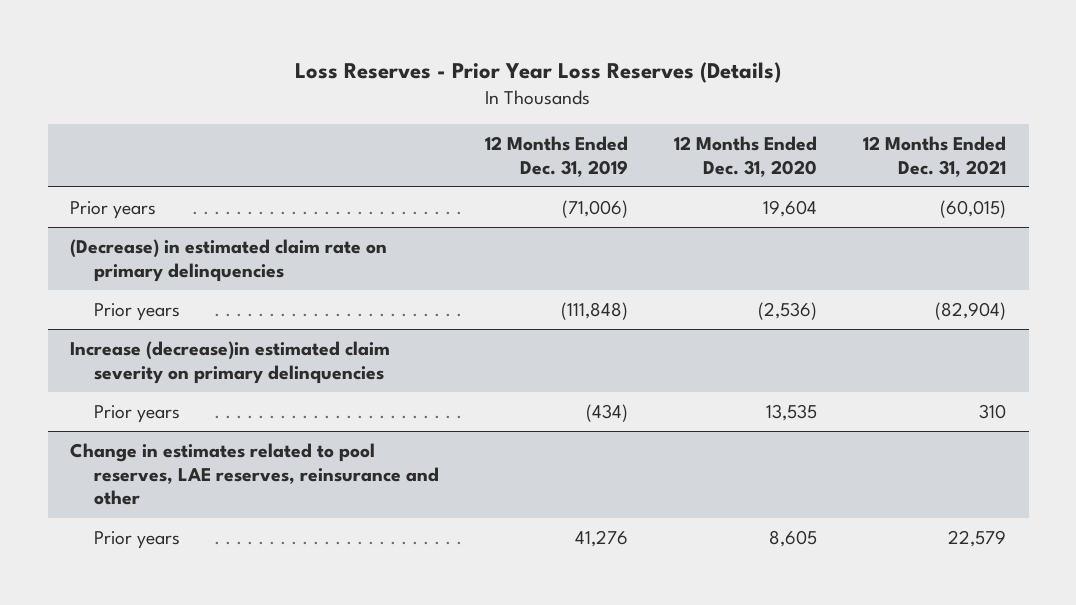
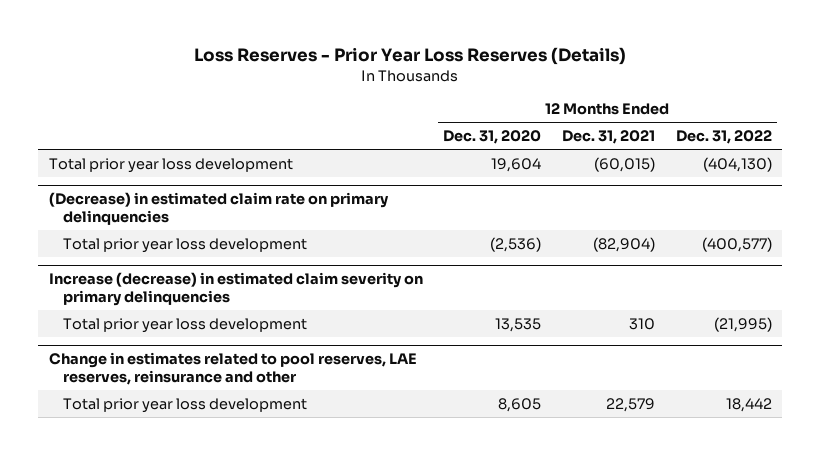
[484,136,628,177] 12 Months Ended Dec. 31, 2019 -> none
none -> [675,130,772,145] Dec. 31, 2022
[70,200,157,219] Prior years -> [48,157,293,173] Total prior year loss development
[93,302,180,321] Prior years -> [63,237,308,253] Total prior year loss development
[70,340,391,384] Increase (decrease)in estimated claim severity on primary delinquencies -> [48,272,423,306] Increase (decrease) in estimated claim severity on primary delinquencies
[93,404,180,423] Prior years -> [63,317,308,333] Total prior year loss development
[93,530,180,549] Prior years -> [63,397,308,413] Total prior year loss development

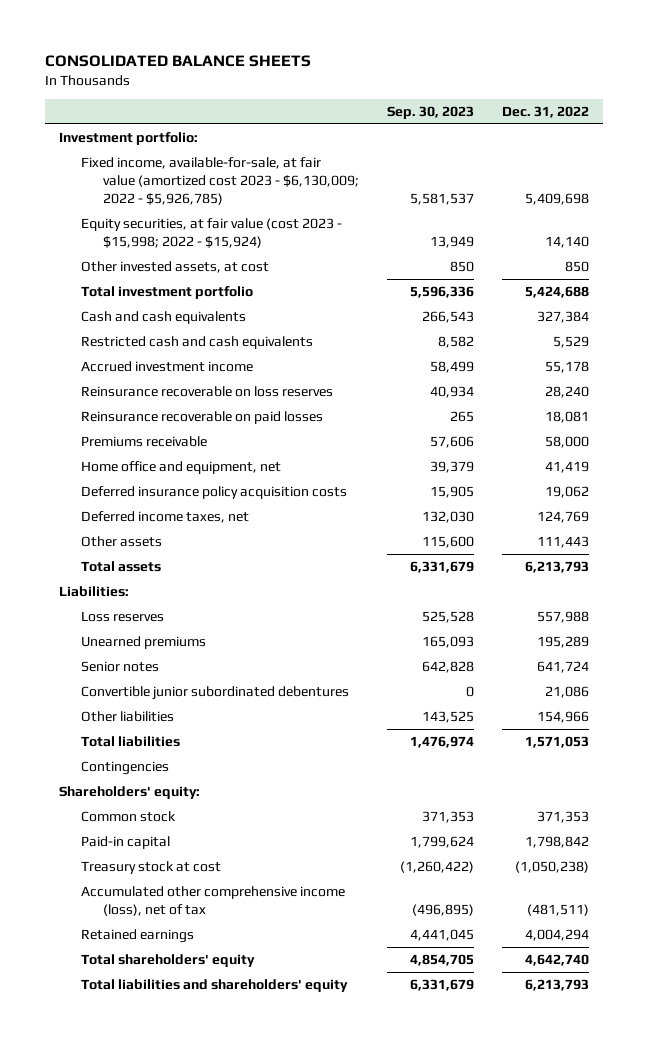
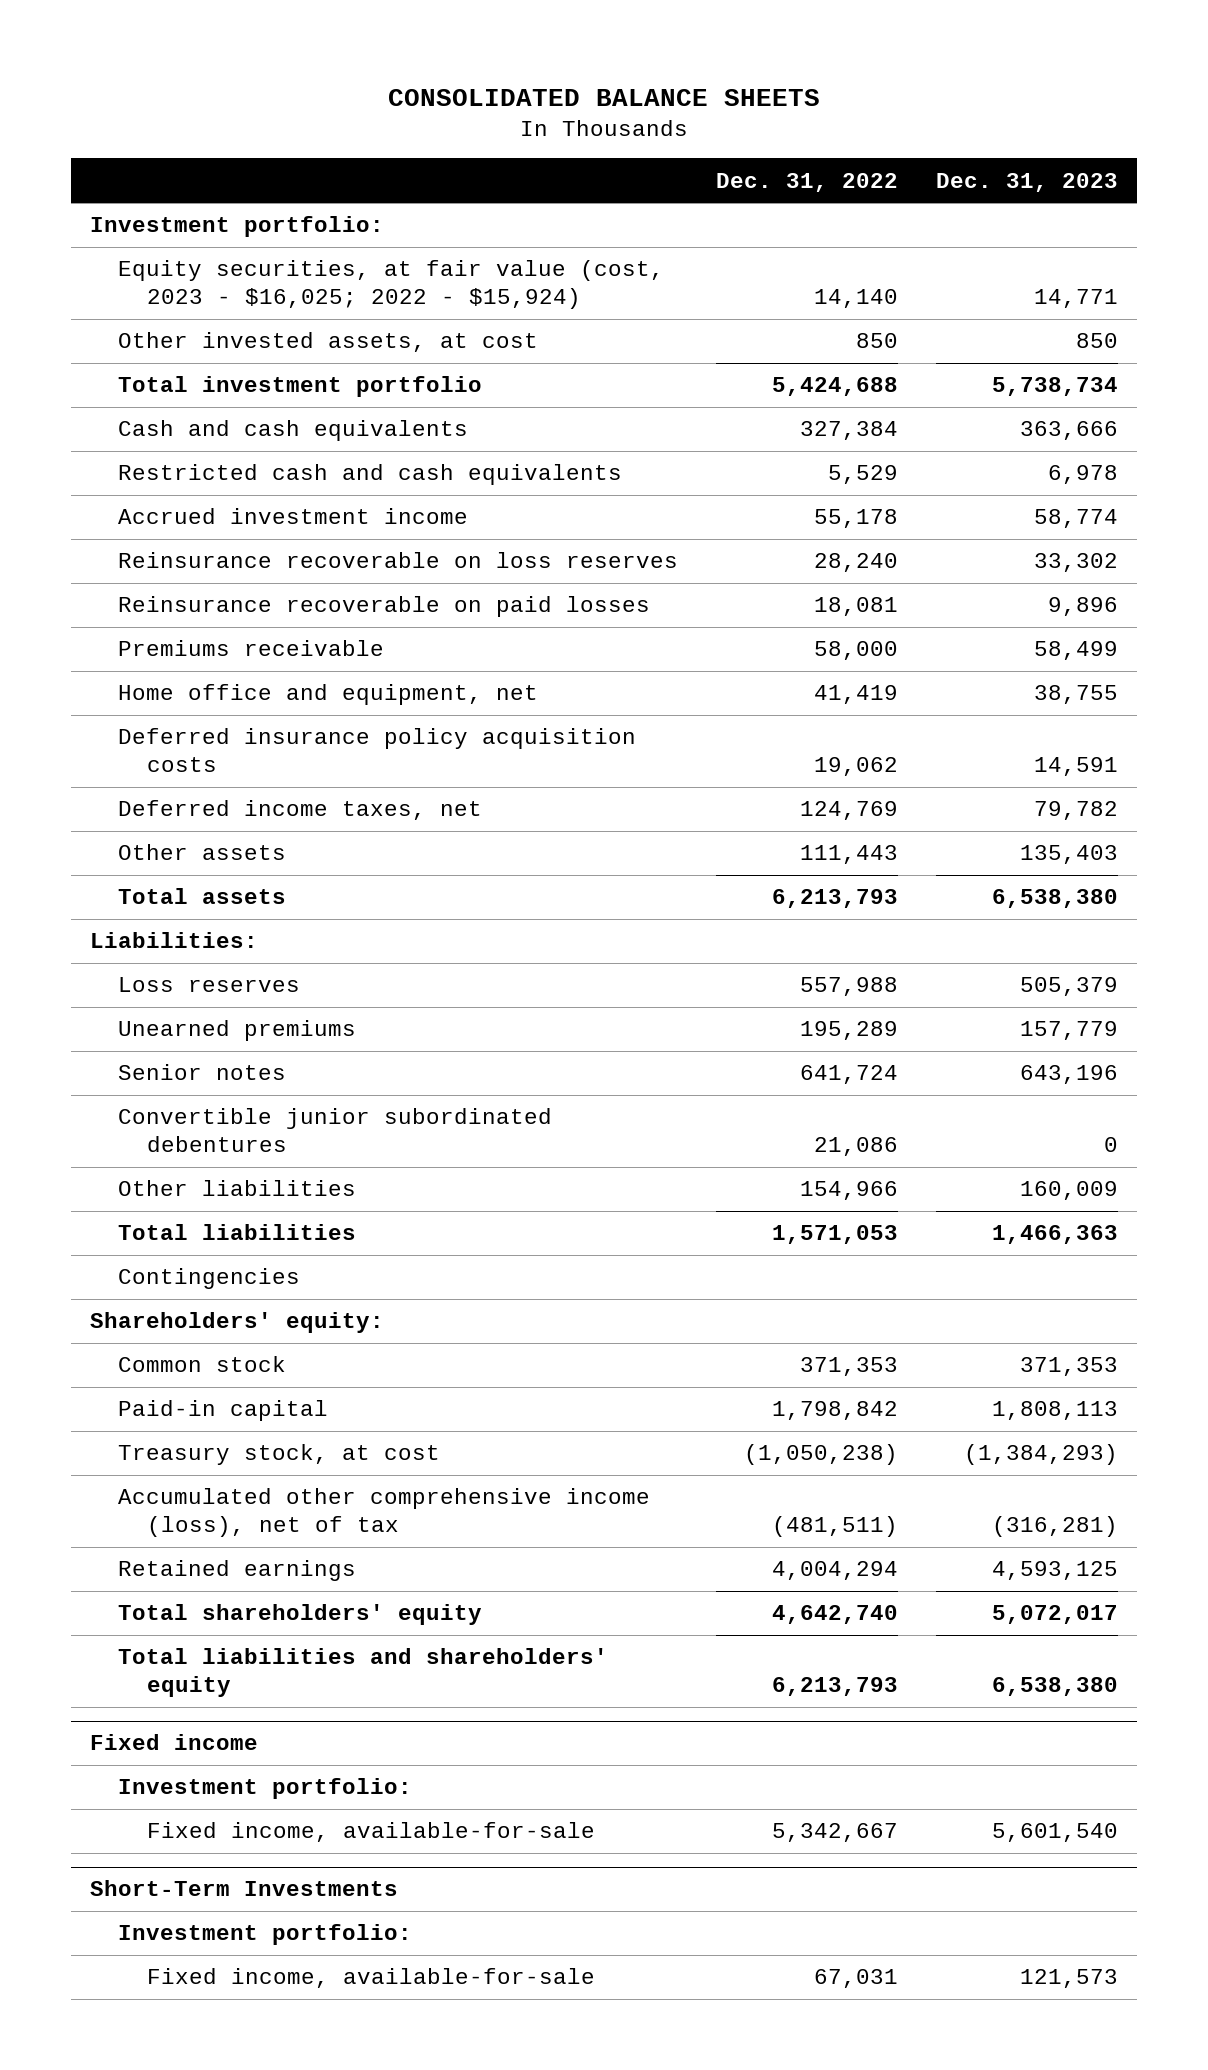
[386,105,474,119] Sep. 30, 2023 -> none
none -> [936,172,1119,192] Dec. 31, 2023
[80,156,359,205] Fixed income, available-for-sale, at fair value (amortized cost 2023 - $6,130,009; 2022 - $5,926,785) -> none
[80,217,342,248] Equity securities, at fair value (cost 2023 - $15,998; 2022 - $15,924) -> [118,260,665,310] Equity securities, at fair value (cost, 2023 - $16,025; 2022 - $15,924)
[80,860,221,874] Treasury stock at cost -> [118,1444,441,1466] Treasury stock, at cost
none -> [89,1734,258,1751] Fixed income
none -> [118,1778,413,1800] Investment portfolio:
none -> [146,1822,595,1843] Fixed income, available-for-sale
none -> [89,1880,398,1897] Short-Term Investments
none -> [118,1924,413,1946] Investment portfolio:
none -> [146,1968,595,1989] Fixed income, available-for-sale

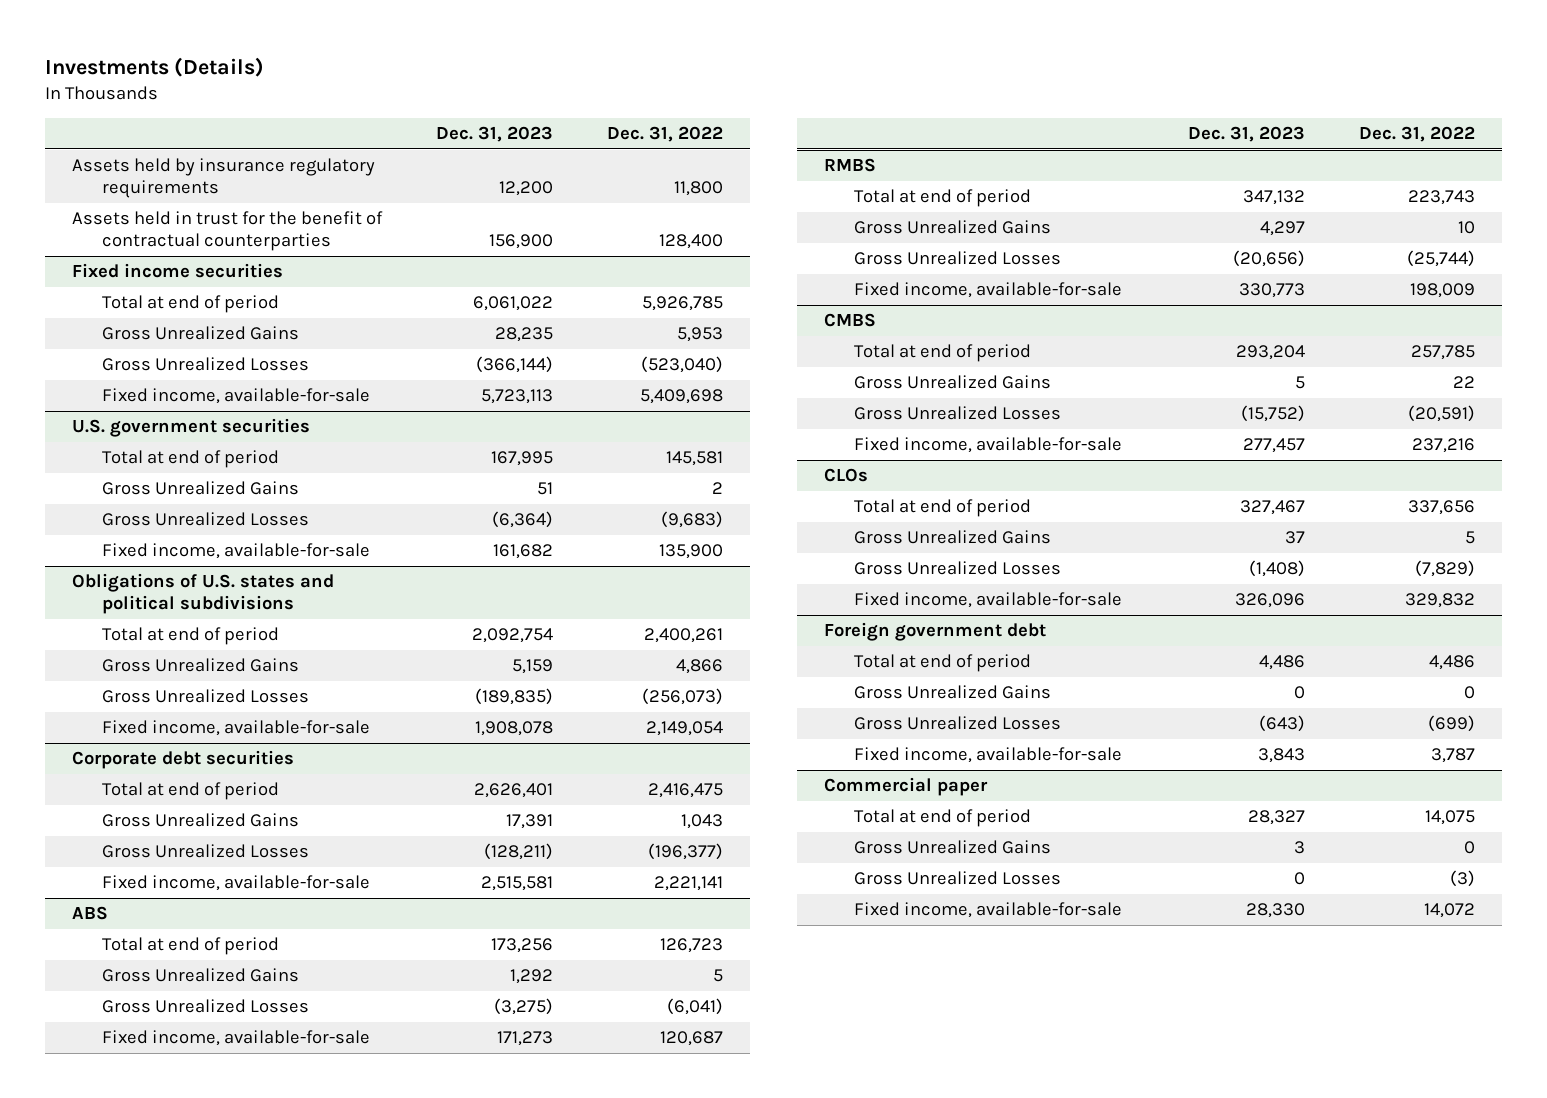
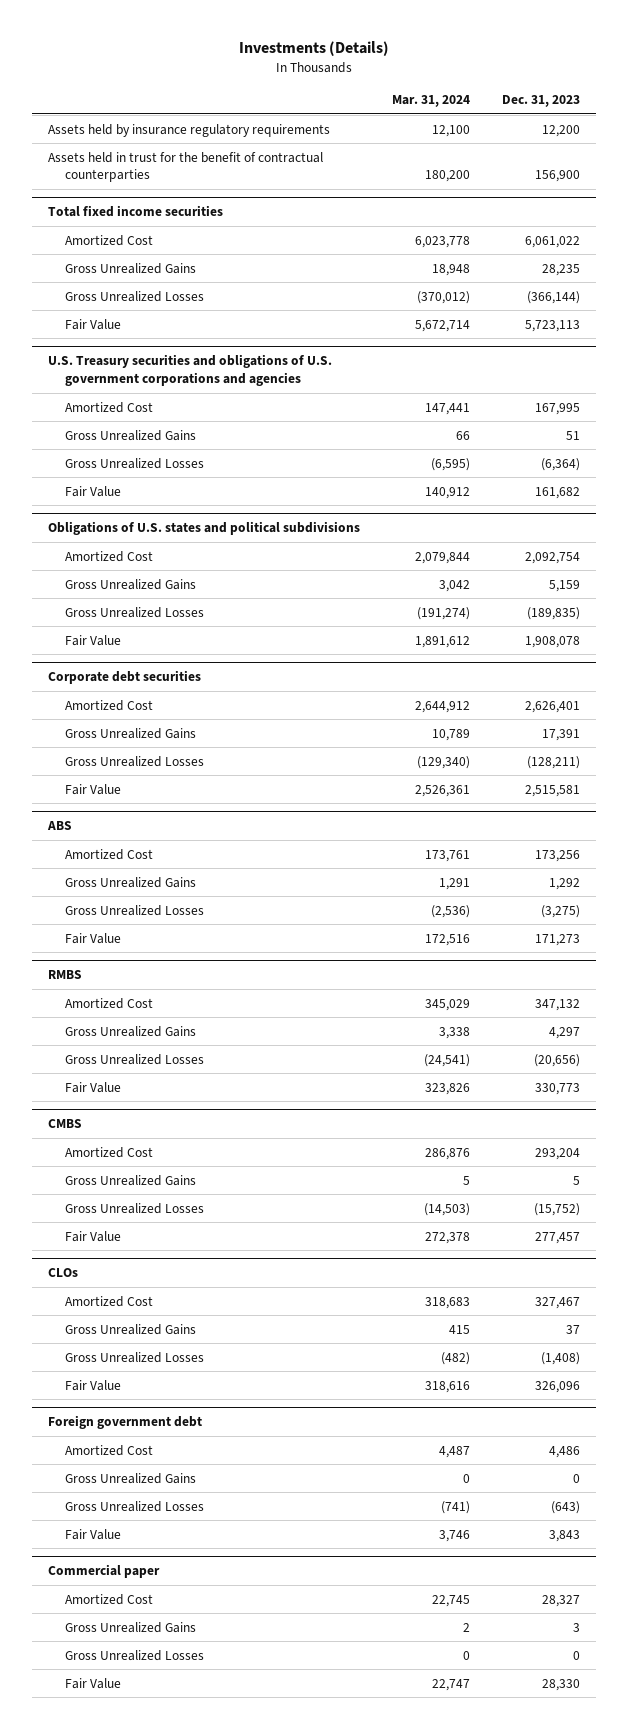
[607,126,724,143] Dec. 31, 2022 -> none
none -> [392,95,471,108] Mar. 31, 2024
[72,263,284,279] Fixed income securities -> [48,205,224,218] Total fixed income securities
[101,295,279,314] Total at end of period -> [65,234,154,246] Amortized Cost
[101,388,370,405] Fixed income, available-for-sale -> [65,318,122,330] Fair Value
[72,418,311,438] U.S. government securities -> [48,354,333,387] U.S. Treasury securities and obligations of U.S. government corporations and agencies
[101,450,279,469] Total at end of period -> [65,401,154,413] Amortized Cost
[101,543,370,560] Fixed income, available-for-sale -> [65,485,122,497] Fair Value
[101,627,279,646] Total at end of period -> [65,550,154,562] Amortized Cost
[101,720,370,737] Fixed income, available-for-sale -> [65,634,122,646] Fair Value
[101,782,279,801] Total at end of period -> [65,699,154,711] Amortized Cost
[101,875,370,892] Fixed income, available-for-sale -> [65,783,122,795] Fair Value
[101,937,279,956] Total at end of period -> [65,848,154,860] Amortized Cost
[101,1030,370,1047] Fixed income, available-for-sale -> [65,932,122,944] Fair Value
[853,189,1031,208] Total at end of period -> [65,997,154,1009] Amortized Cost
[853,282,1122,299] Fixed income, available-for-sale -> [65,1081,122,1093] Fair Value
[853,344,1031,363] Total at end of period -> [65,1146,154,1158] Amortized Cost
[853,437,1122,454] Fixed income, available-for-sale -> [65,1230,122,1242] Fair Value
[853,499,1031,518] Total at end of period -> [65,1295,154,1307] Amortized Cost
[853,592,1122,609] Fixed income, available-for-sale -> [65,1379,122,1391] Fair Value
[853,654,1031,673] Total at end of period -> [65,1444,154,1456] Amortized Cost
[853,747,1122,764] Fixed income, available-for-sale -> [65,1528,122,1540] Fair Value
[853,809,1031,828] Total at end of period -> [65,1593,154,1605] Amortized Cost
[853,902,1122,919] Fixed income, available-for-sale -> [65,1677,122,1689] Fair Value

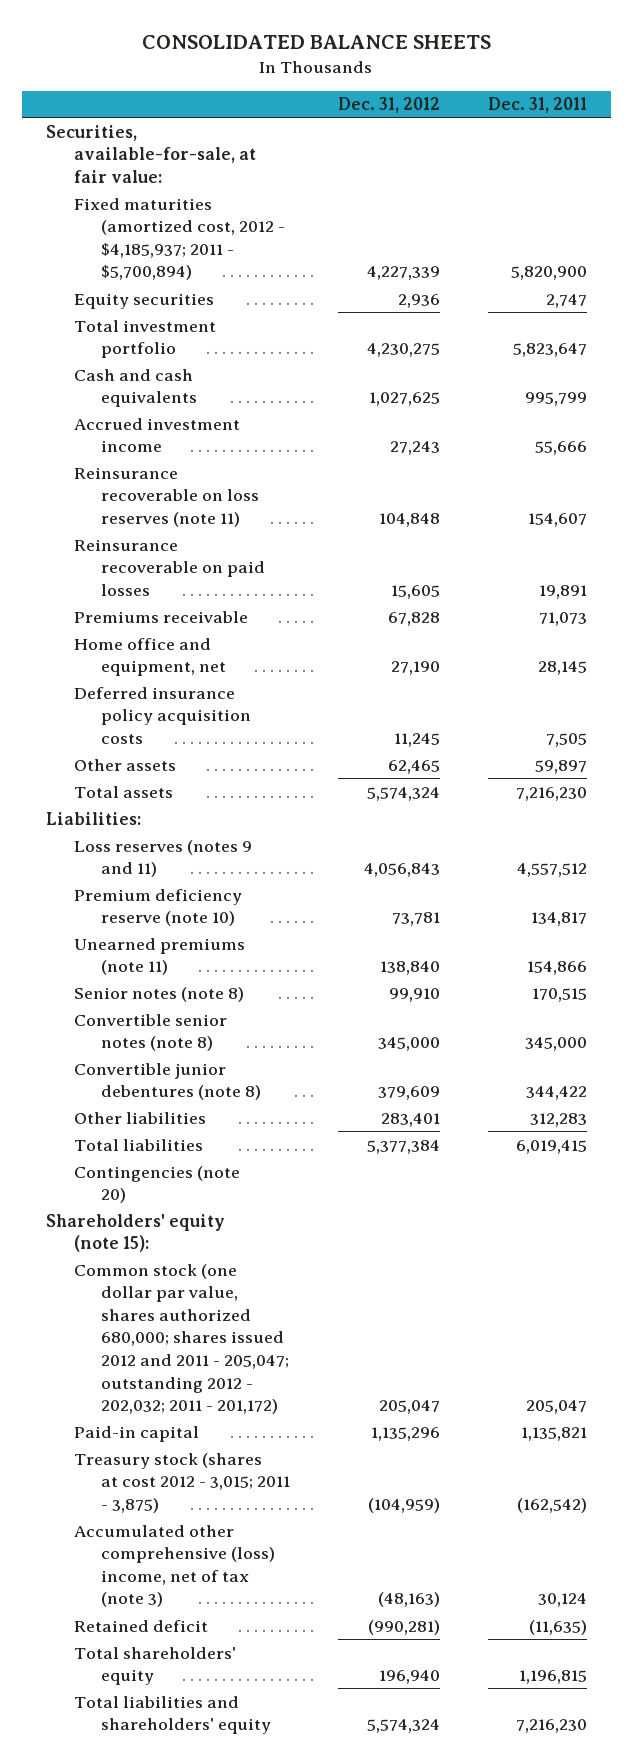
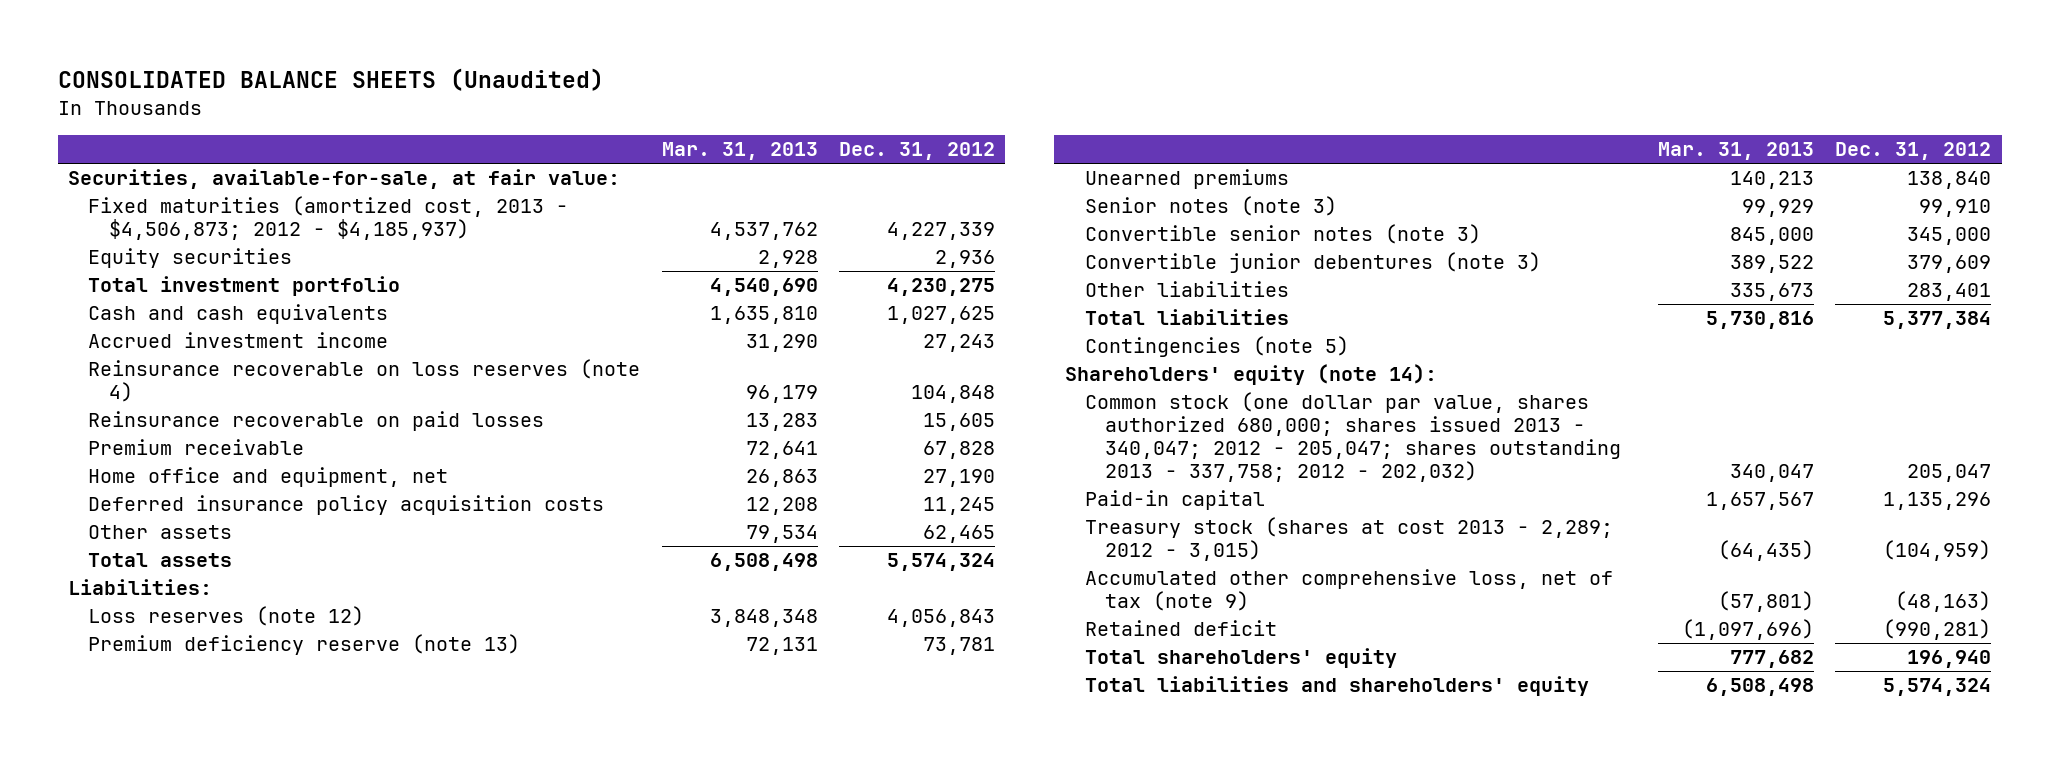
[142,35,492,50] CONSOLIDATED BALANCE SHEETS -> [57,68,604,92] CONSOLIDATED BALANCE SHEETS (Unaudited)
[488,97,588,114] Dec. 31, 2011 -> none
none -> [661,142,818,161] Mar. 31, 2013
[73,197,286,281] Fixed maturities (amortized cost, 2012 - $4,185,937; 2011 - $5,700,894) -> [88,196,569,241] Fixed maturities (amortized cost, 2013 - $4,506,873; 2012 - $4,185,937)
[73,466,260,527] Reinsurance recoverable on loss reserves (note 11) -> [88,359,641,403] Reinsurance recoverable on loss reserves (note 4)
[73,610,248,623] Premiums receivable -> [88,439,305,456] Premium receivable
[73,839,252,878] Loss reserves (notes 9 and 11) -> [88,606,365,627] Loss reserves (note 12)
[73,888,242,927] Premium deficiency reserve (note 10) -> [88,634,521,656] Premium deficiency reserve (note 13)
[73,937,245,976] Unearned premiums (note 11) -> [1085,169,1290,190] Unearned premiums
[73,986,244,1002] Senior notes (note 8) -> [1085,196,1338,217] Senior notes (note 3)
[73,1013,227,1052] Convertible senior notes (note 8) -> [1085,224,1482,245] Convertible senior notes (note 3)
[73,1062,262,1101] Convertible junior debentures (note 8) -> [1085,252,1542,274] Convertible junior debentures (note 3)
[73,1165,240,1204] Contingencies (note 20) -> [1085,336,1350,358] Contingencies (note 5)
[45,1213,225,1253] Shareholders' equity (note 15): -> [1065,364,1438,386] Shareholders' equity (note 14):
[73,1263,290,1415] Common stock (one dollar par value, shares authorized 680,000; shares issued 2012 and 2011 - 205,047; outstanding 2012 - 202,032; 2011 - 201,172) -> [1085,392,1622,482] Common stock (one dollar par value, shares authorized 680,000; shares issued 2013 - 340,047; 2012 - 205,047; shares outstanding 2013 - 337,758; 2012 - 202,032)
[73,1452,291,1513] Treasury stock (shares at cost 2012 - 3,015; 2011 - 3,875) -> [1085,517,1614,562] Treasury stock (shares at cost 2013 - 2,289; 2012 - 3,015)
[73,1524,276,1608] Accumulated other comprehensive (loss) income, net of tax (note 3) -> [1085,569,1614,612] Accumulated other comprehensive loss, net of tax (note 9)

